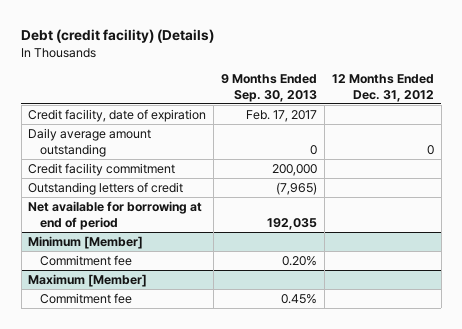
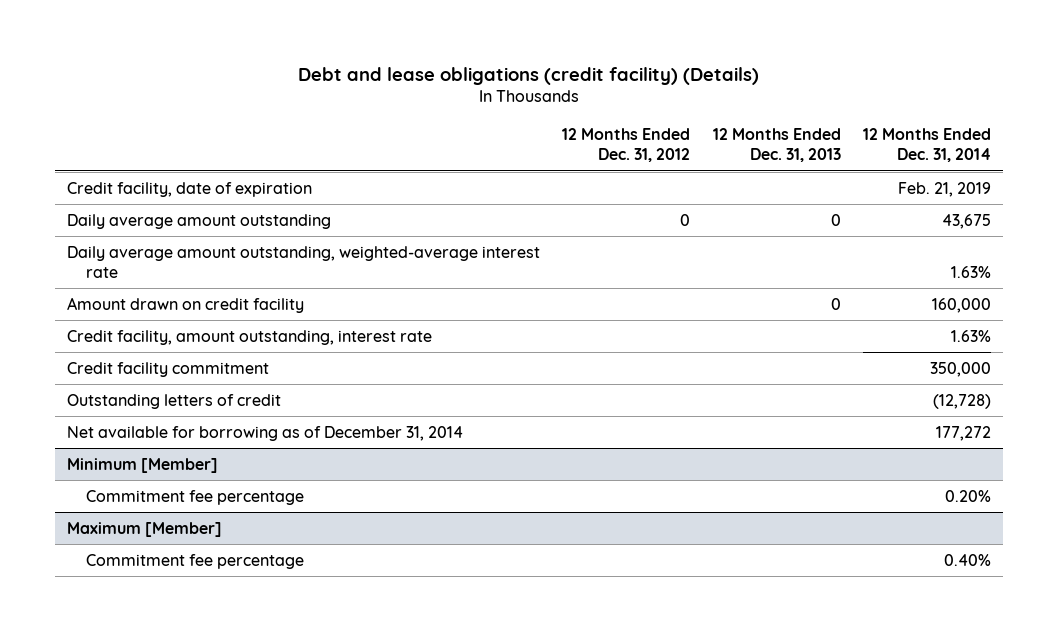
[21,29,215,44] Debt (credit facility) (Details) -> [298,66,760,85] Debt and lease obligations (credit facility) (Details)
[221,74,318,102] 9 Months Ended Sep. 30, 2013 -> none
none -> [712,128,841,163] 12 Months Ended Dec. 31, 2013
none -> [863,128,992,163] 12 Months Ended Dec. 31, 2014
none -> [66,245,540,278] Daily average amount outstanding, weighted-average interest rate
none -> [66,296,304,313] Amount drawn on credit facility
none -> [66,329,432,345] Credit facility, amount outstanding, interest rate
[28,200,203,230] Net available for borrowing at end of period -> [66,425,463,441] Net available for borrowing as of December 31, 2014
[40,254,133,266] Commitment fee -> [85,489,304,505] Commitment fee percentage
[40,292,133,304] Commitment fee -> [85,553,304,569] Commitment fee percentage

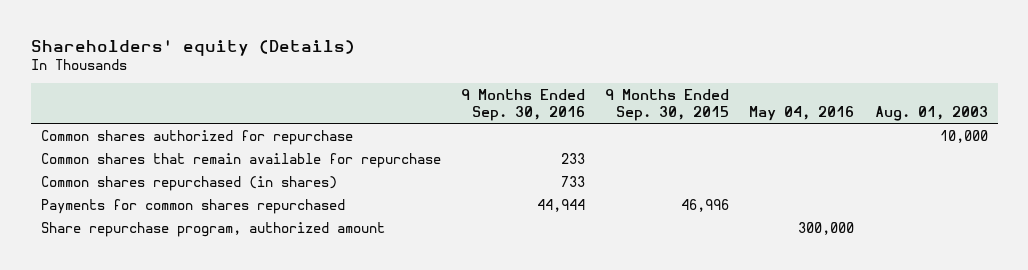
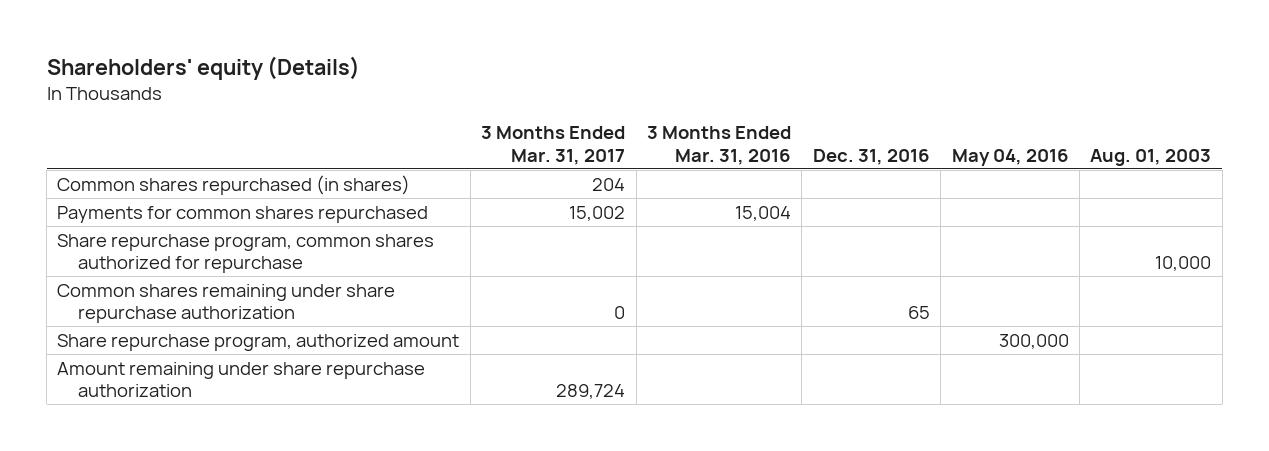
[460,89,585,121] 9 Months Ended Sep. 30, 2016 -> none
[605,89,730,121] 9 Months Ended Sep. 30, 2015 -> none
none -> [481,126,626,165] 3 Months Ended Mar. 31, 2017
none -> [647,126,792,165] 3 Months Ended Mar. 31, 2016
none -> [812,148,930,165] Dec. 31, 2016
[40,129,353,145] Common shares authorized for repurchase -> none
[40,152,441,168] Common shares that remain available for repurchase -> none
none -> [57,233,435,274] Share repurchase program, common shares authorized for repurchase
none -> [57,283,396,324] Common shares remaining under share repurchase authorization
none -> [57,361,426,398] Amount remaining under share repurchase authorization

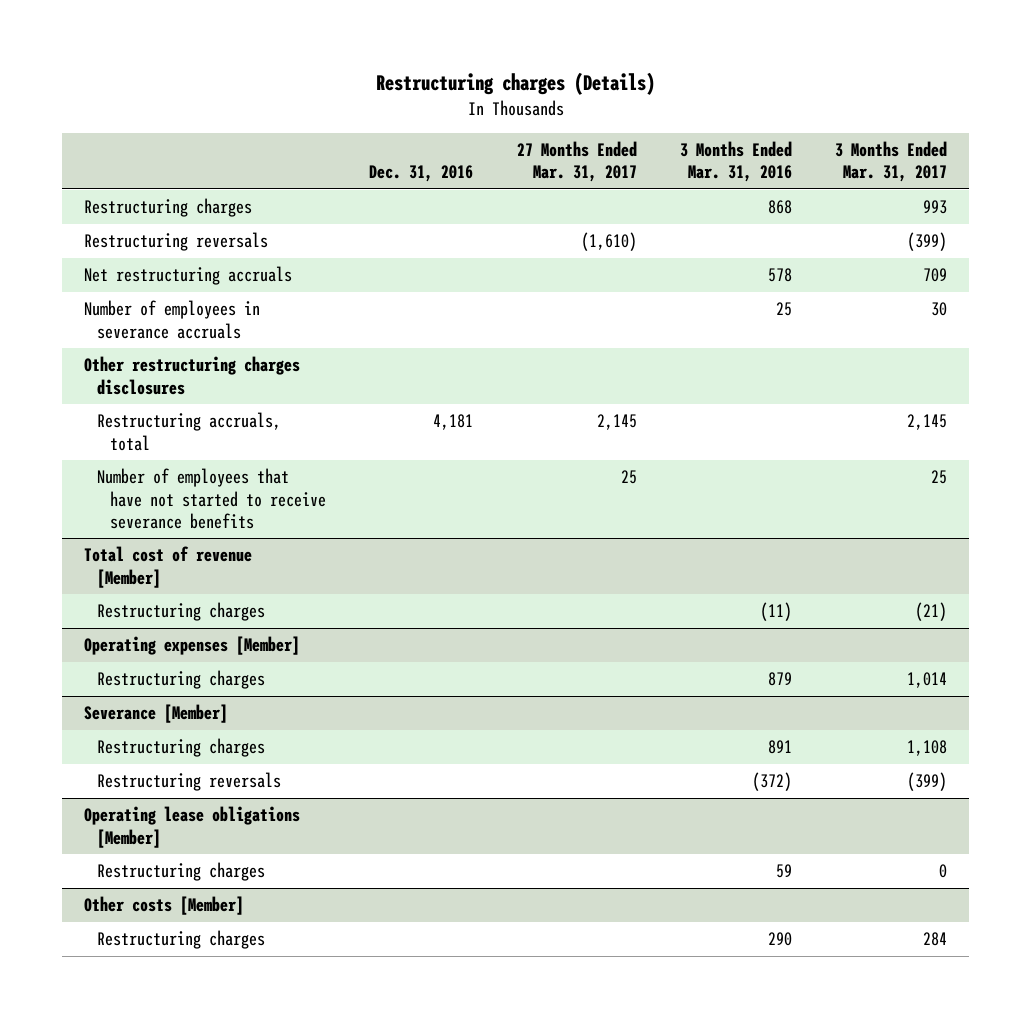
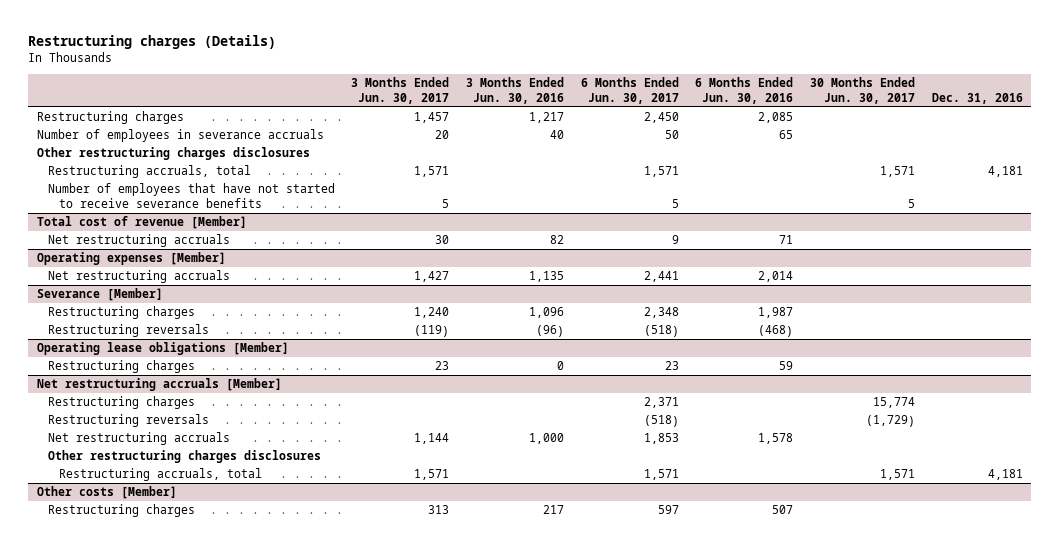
[516,141,637,183] 27 Months Ended Mar. 31, 2017 -> none
[680,141,793,183] 3 Months Ended Mar. 31, 2016 -> none
[835,141,948,183] 3 Months Ended Mar. 31, 2017 -> none
none -> [351,77,450,104] 3 Months Ended Jun. 30, 2017
none -> [465,77,564,104] 3 Months Ended Jun. 30, 2016
none -> [580,77,679,104] 6 Months Ended Jun. 30, 2017
none -> [695,77,794,104] 6 Months Ended Jun. 30, 2016
none -> [809,77,915,104] 30 Months Ended Jun. 30, 2017
[83,232,268,252] Restructuring reversals -> none
[83,266,292,286] Net restructuring accruals -> none
[96,602,265,622] Restructuring charges -> none
none -> [47,234,230,248] Net restructuring accruals
[96,670,265,690] Restructuring charges -> none
none -> [47,270,230,284] Net restructuring accruals
none -> [36,378,282,392] Net restructuring accruals [Member]
none -> [47,396,195,410] Restructuring charges
none -> [47,414,209,428] Restructuring reversals
none -> [47,432,230,446] Net restructuring accruals
none -> [47,450,321,464] Other restructuring charges disclosures
none -> [58,468,262,482] Restructuring accruals, total

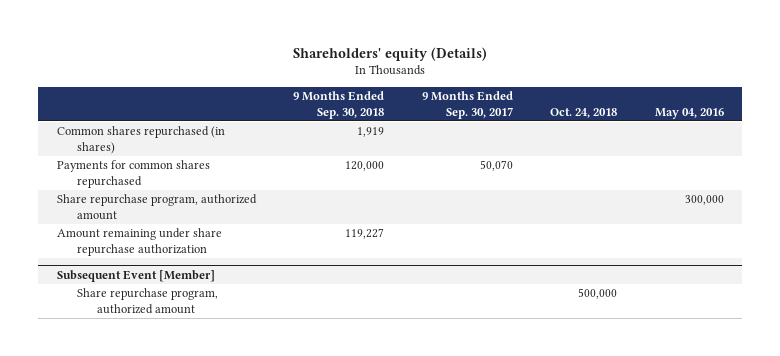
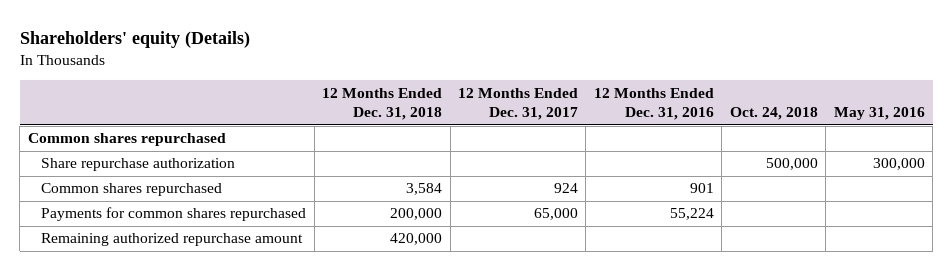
[293,91,385,119] 9 Months Ended Sep. 30, 2018 -> none
[421,91,513,119] 9 Months Ended Sep. 30, 2017 -> none
[654,107,724,119] May 04, 2016 -> none
none -> [322,87,443,121] 12 Months Ended Dec. 31, 2018
none -> [458,87,579,121] 12 Months Ended Dec. 31, 2017
none -> [593,87,714,121] 12 Months Ended Dec. 31, 2016
none -> [833,107,925,121] May 31, 2016
none -> [27,133,226,147] Common shares repurchased
none -> [41,158,236,172] Share repurchase authorization
[56,126,225,154] Common shares repurchased (in shares) -> [41,183,223,197] Common shares repurchased
[56,194,257,220] Share repurchase program, authorized amount -> none
[56,270,215,283] Subsequent Event [Member] -> none
[76,288,218,314] Share repurchase program, authorized amount -> none
[56,228,222,256] Amount remaining under share repurchase authorization -> [41,233,304,247] Remaining authorized repurchase amount

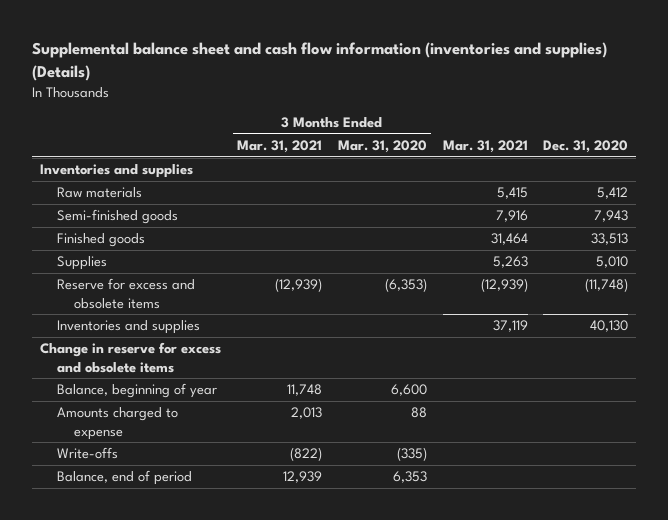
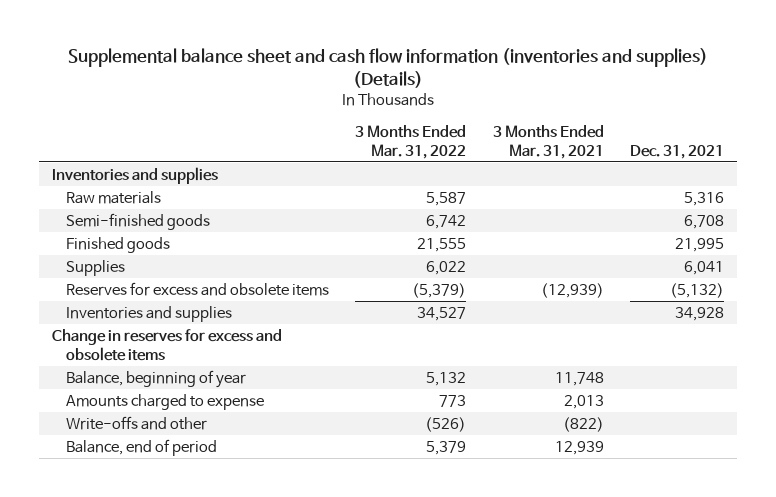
[337,140,427,154] Mar. 31, 2020 -> none
[442,140,528,154] Mar. 31, 2021 -> none
[543,140,629,154] Dec. 31, 2020 -> none
none -> [355,124,467,159] 3 Months Ended Mar. 31, 2022
none -> [629,144,724,159] Dec. 31, 2021
[56,278,195,309] Reserve for excess and obsolete items -> [65,281,329,296] Reserves for excess and obsolete items
[39,342,221,373] Change in reserve for excess and obsolete items -> [52,328,283,361] Change in reserves for excess and obsolete items
[56,447,118,460] Write-offs -> [65,415,207,430] Write-offs and other

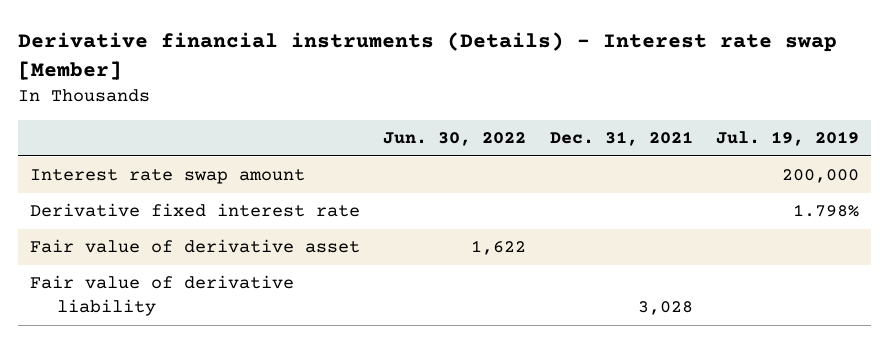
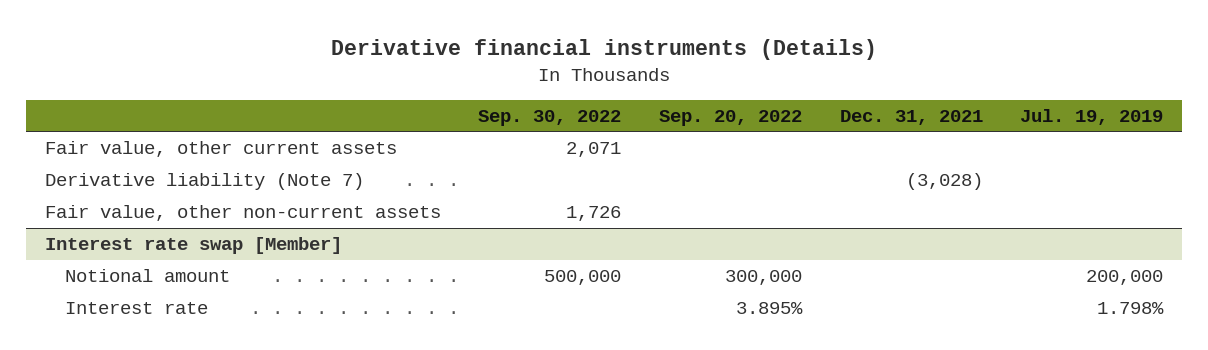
[18,31,838,80] Derivative financial instruments (Details) - Interest rate swap [Member] -> [330,39,877,61] Derivative financial instruments (Details)
[383,132,527,147] Jun. 30, 2022 -> none
none -> [478,109,622,126] Sep. 30, 2022
none -> [658,109,802,126] Sep. 20, 2022
[29,169,305,185] Interest rate swap amount -> none
[29,203,360,218] Derivative fixed interest rate -> none
[29,239,360,254] Fair value of derivative asset -> [44,141,397,158] Fair value, other current assets
[29,275,294,317] Fair value of derivative liability -> [44,173,364,191] Derivative liability (Note 7)
[637,301,693,316] 3,028 -> [905,173,983,191] (3,028)
none -> [44,205,441,222] Fair value, other non-current assets
none -> [44,237,342,255] Interest rate swap [Member]
none -> [64,269,230,283] Notional amount
none -> [64,302,208,315] Interest rate

